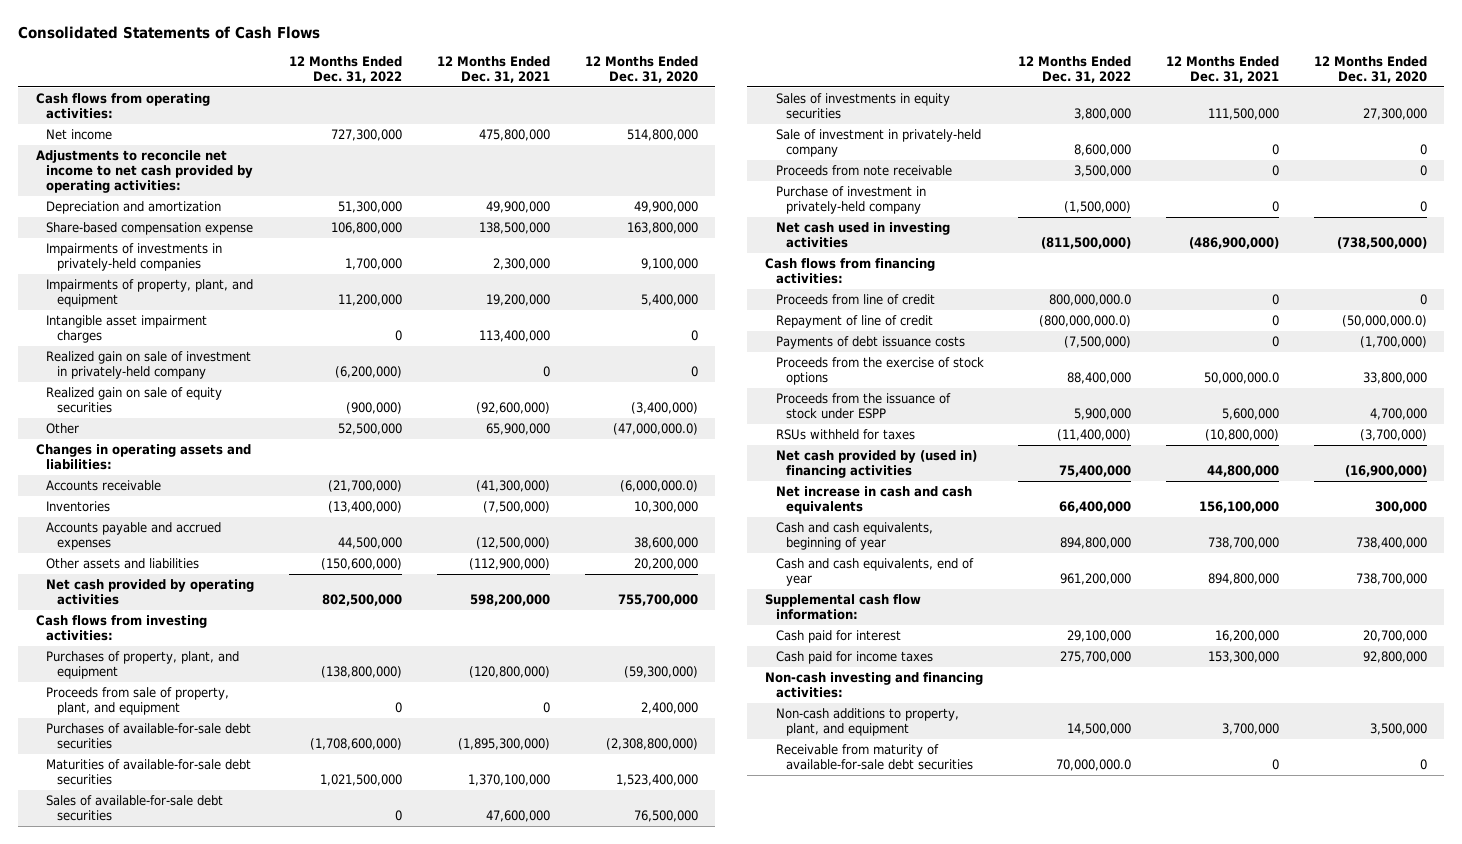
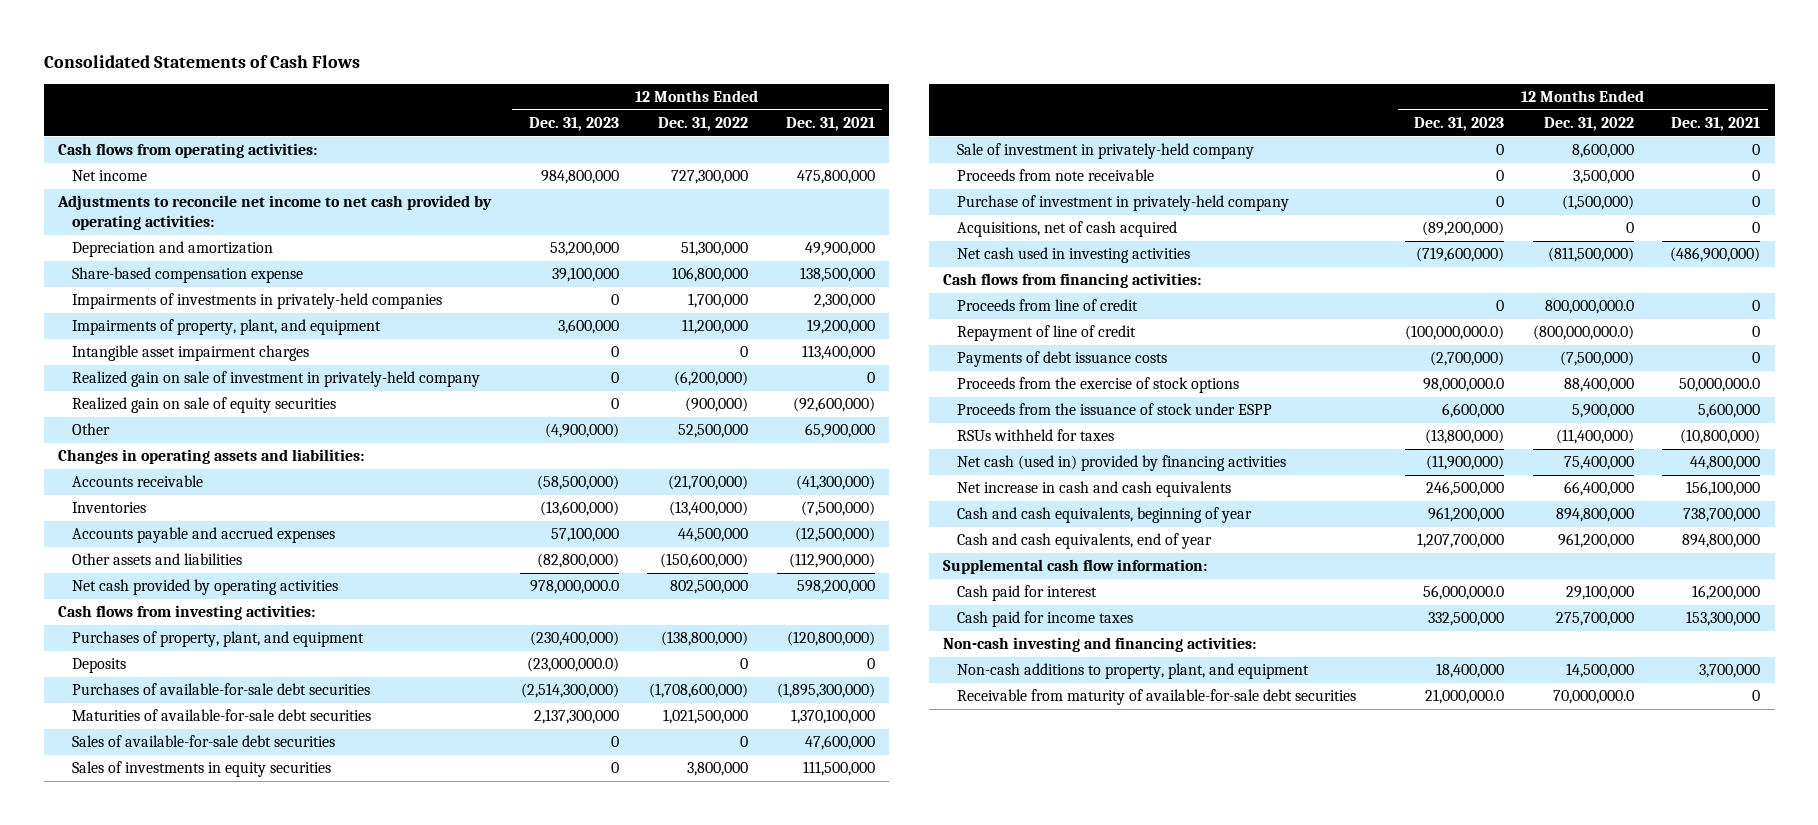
[584,55,698,83] 12 Months Ended Dec. 31, 2020 -> none
none -> [528,116,619,131] Dec. 31, 2023
[46,687,230,716] Proceeds from sale of property, plant, and equipment -> none
none -> [72,658,127,674] Deposits
none -> [957,221,1178,238] Acquisitions, net of cash acquired
[775,450,977,479] Net cash provided by (used in) financing activities -> [957,455,1287,472] Net cash (used in) provided by financing activities

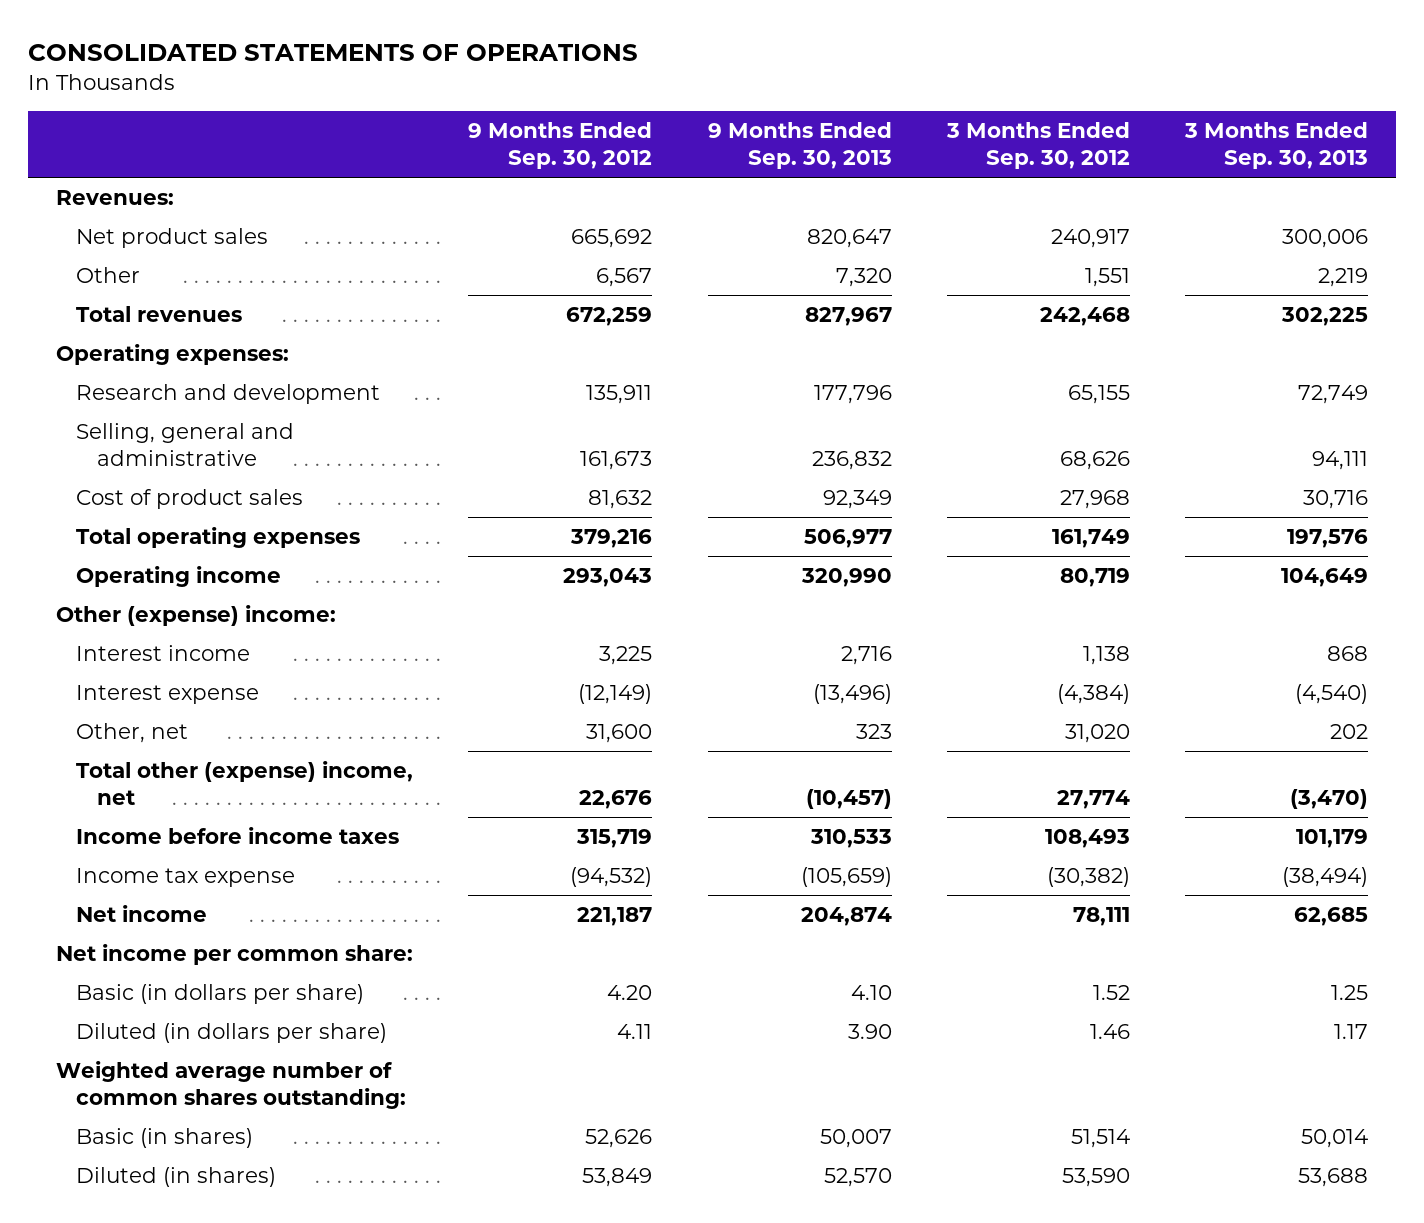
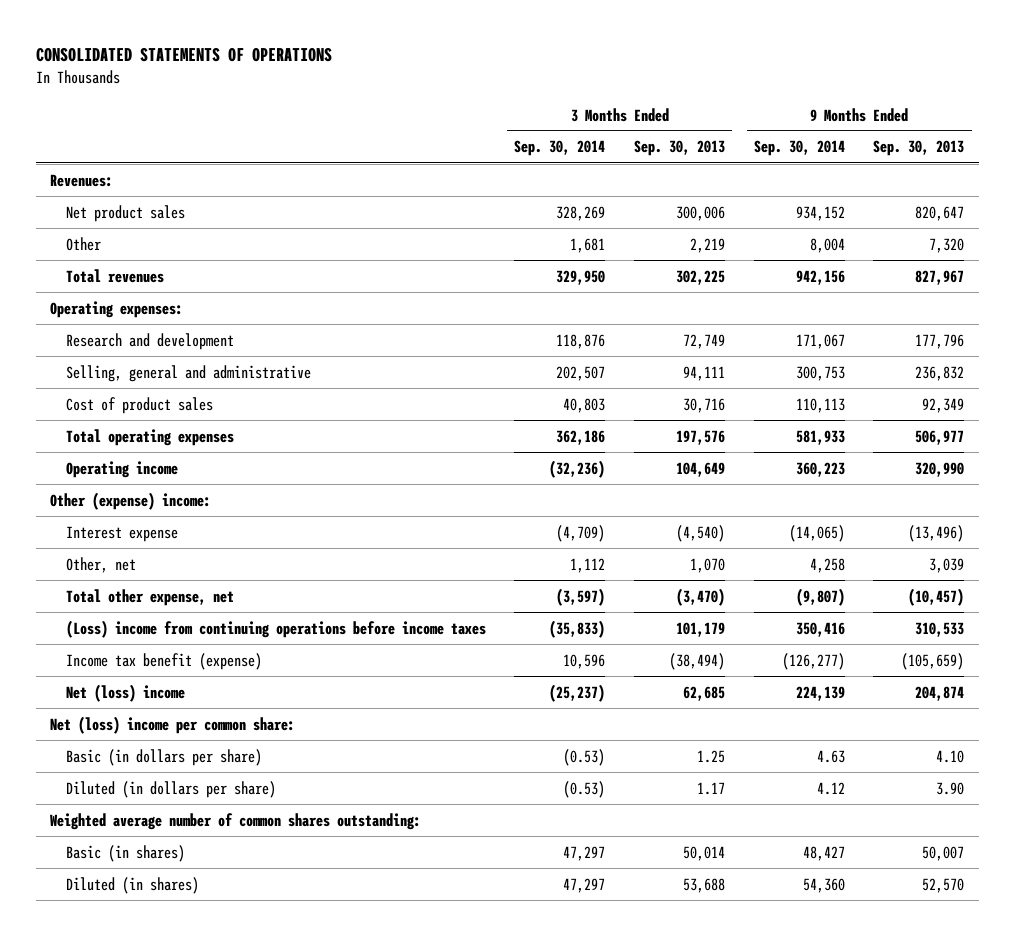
[468,122,653,170] 9 Months Ended Sep. 30, 2012 -> none
[945,122,1130,170] 3 Months Ended Sep. 30, 2012 -> none
none -> [514,140,606,157] Sep. 30, 2014
none -> [753,140,845,157] Sep. 30, 2014
[76,645,251,662] Interest income -> none
[855,724,892,740] 323 -> [929,557,965,573] 3,039
[1329,724,1368,740] 202 -> [690,557,726,573] 1,070
[76,761,414,805] Total other (expense) income, net -> [65,588,234,606] Total other expense, net
[76,827,400,845] Income before income taxes -> [65,619,486,638] (Loss) income from continuing operations before income taxes
[76,868,296,888] Income tax expense -> [65,652,262,670] Income tax benefit (expense)
[76,905,208,923] Net income -> [65,683,185,702] Net (loss) income
[55,944,413,966] Net income per common share: -> [50,715,296,734] Net (loss) income per common share:

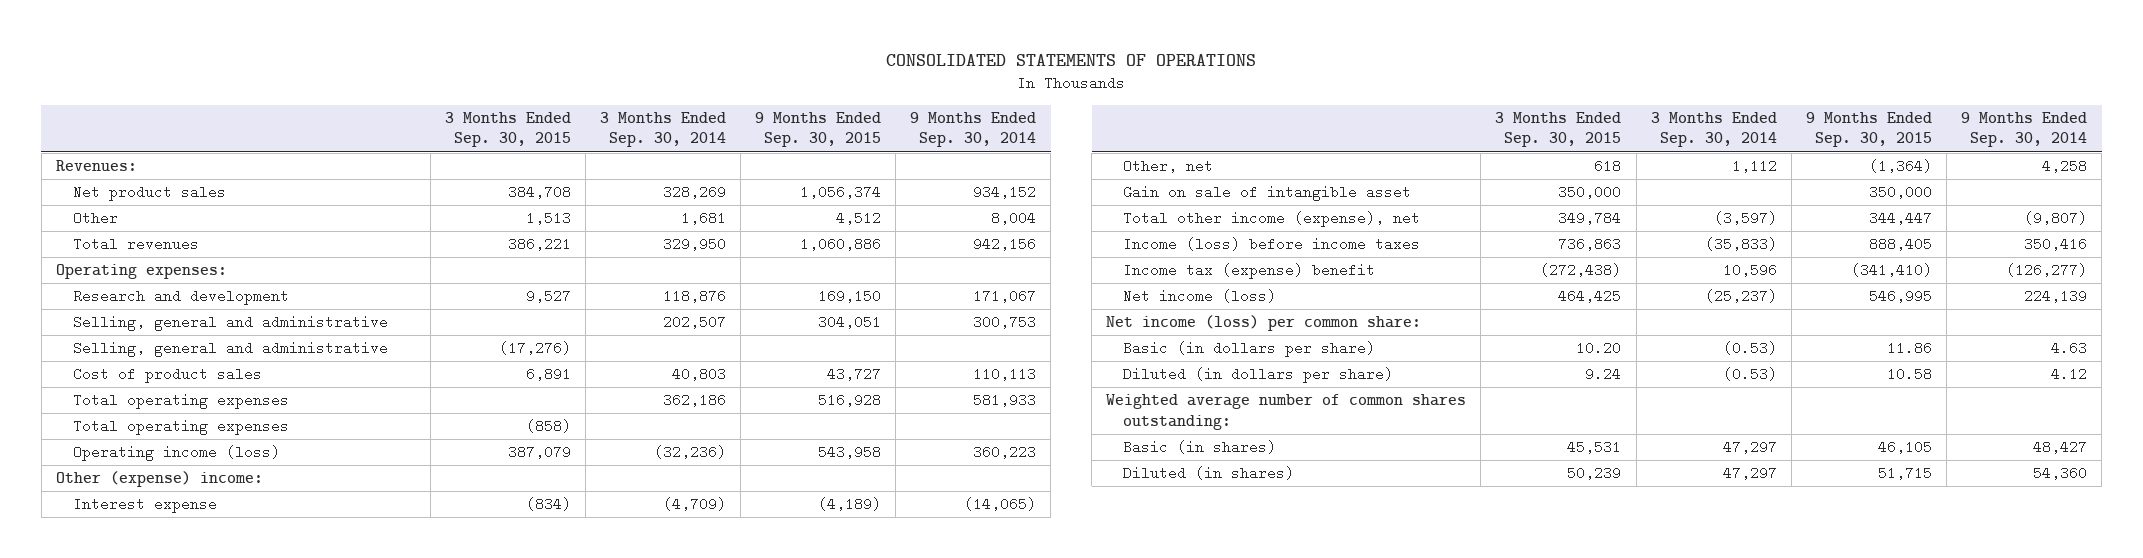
[634,140,726,157] Sep. 30, 2013 -> none
[873,140,965,157] Sep. 30, 2013 -> none
none -> [444,111,571,148] 3 Months Ended Sep. 30, 2015
none -> [755,111,882,148] 9 Months Ended Sep. 30, 2015
none -> [72,341,388,358] Selling, general and administrative
none -> [72,419,289,436] Total operating expenses
[65,460,178,478] Operating income -> [72,445,280,462] Operating income (loss)
none -> [1123,185,1412,202] Gain on sale of intangible asset
[65,588,234,606] Total other expense, net -> [1123,211,1421,228] Total other income (expense), net
[65,619,486,638] (Loss) income from continuing operations before income taxes -> [1123,237,1421,252] Income (loss) before income taxes
[65,652,262,670] Income tax benefit (expense) -> [1123,263,1376,280] Income tax (expense) benefit
[65,683,185,702] Net (loss) income -> [1123,289,1277,304] Net income (loss)
[50,715,296,734] Net (loss) income per common share: -> [1106,315,1422,332] Net income (loss) per common share:

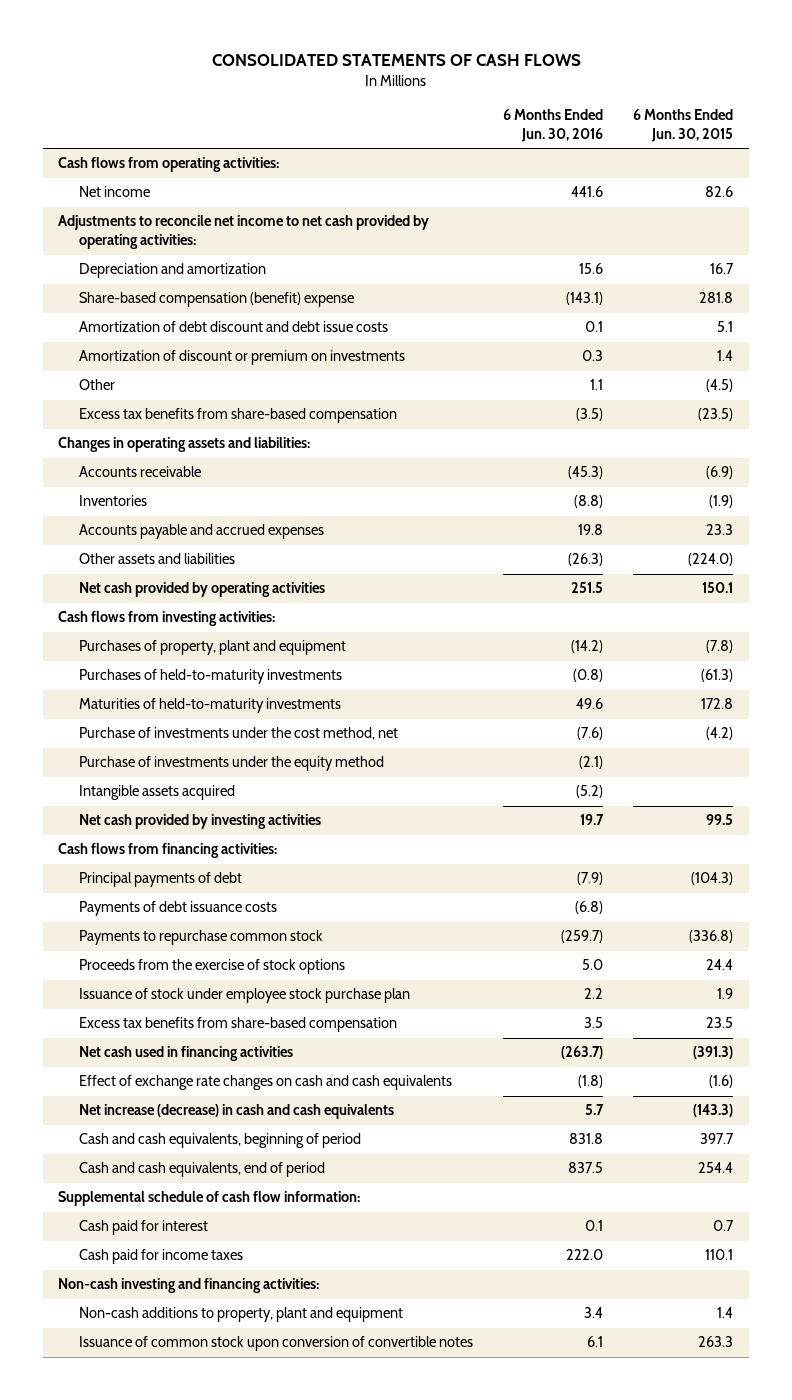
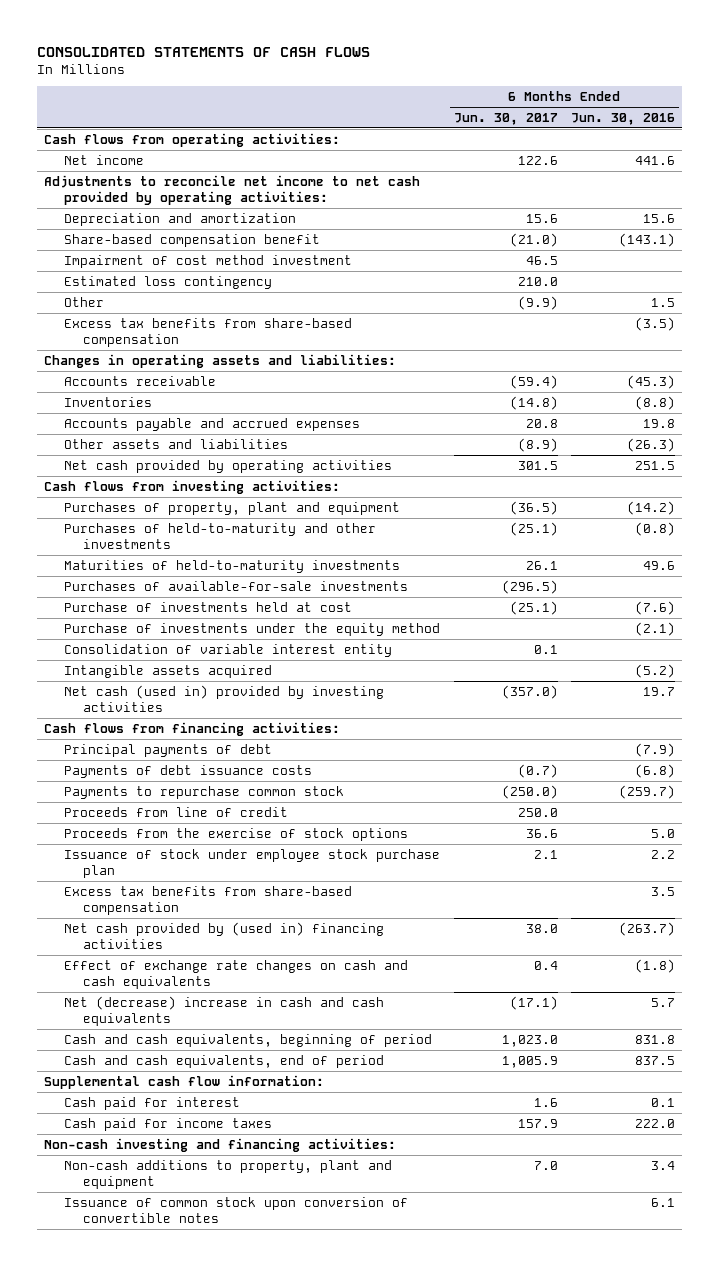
[633,109,734,143] 6 Months Ended Jun. 30, 2015 -> none
none -> [453,112,558,125] Jun. 30, 2017
[79,321,389,333] Amortization of debt discount and debt issue costs -> none
[79,350,406,366] Amortization of discount or premium on investments -> none
[79,292,355,308] Share-based compensation (benefit) expense -> [63,233,320,247] Share-based compensation benefit
none -> [63,254,352,268] Impairment of cost method investment
none -> [63,275,272,289] Estimated loss contingency
[590,379,604,391] 1.1 -> [651,297,676,307] 1.5
[79,669,343,685] Purchases of held-to-maturity investments -> [63,522,376,549] Purchases of held-to-maturity and other investments
[79,727,399,741] Purchase of investments under the cost method, net -> none
none -> [63,580,408,591] Purchases of available-for-sale investments
none -> [63,601,352,612] Purchase of investments held at cost
none -> [63,643,392,657] Consolidation of variable interest entity
[79,814,322,830] Net cash provided by investing activities -> [63,684,384,712] Net cash (used in) provided by investing activities
none -> [63,806,288,817] Proceeds from line of credit
[79,1046,294,1062] Net cash used in financing activities -> [63,921,384,949] Net cash provided by (used in) financing activities
[79,1104,395,1120] Net increase (decrease) in cash and cash equivalents -> [63,995,384,1026] Net (decrease) increase in cash and cash equivalents
[58,1191,361,1207] Supplemental schedule of cash flow information: -> [44,1074,325,1089] Supplemental cash flow information:

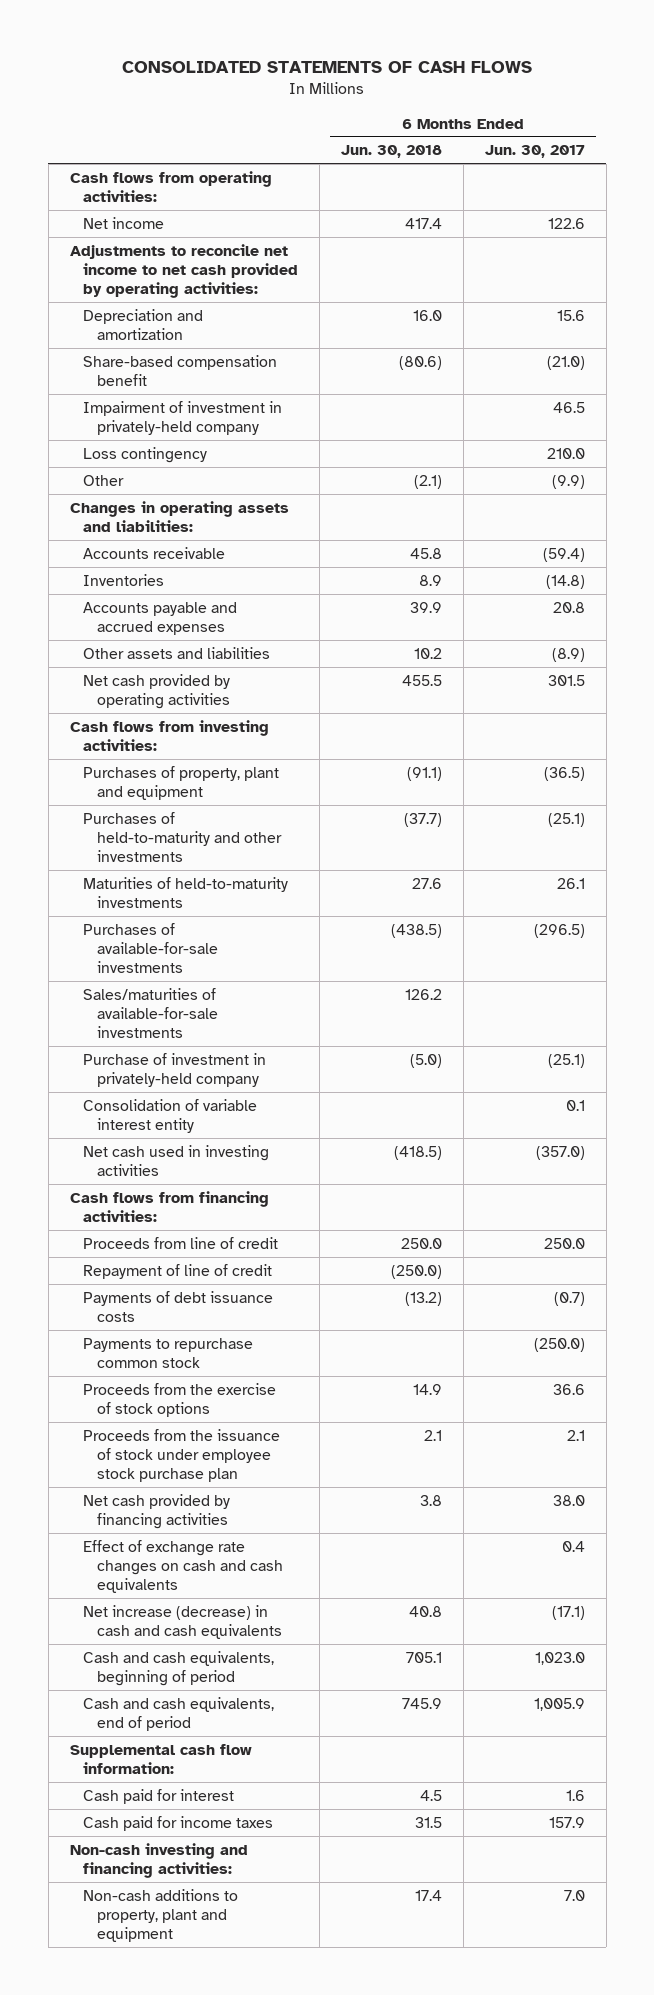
[571,112,676,125] Jun. 30, 2016 -> none
none -> [341,145,443,159] Jun. 30, 2018
[63,254,352,268] Impairment of cost method investment -> [83,400,283,436] Impairment of investment in privately-held company
[63,275,272,289] Estimated loss contingency -> [83,446,208,463] Loss contingency
[63,317,352,347] Excess tax benefits from share-based compensation -> none
[63,622,440,636] Purchase of investments under the equity method -> none
none -> [83,987,218,1039] Sales/maturities of available-for-sale investments
[63,601,352,612] Purchase of investments held at cost -> [83,1052,267,1088] Purchase of investment in privately-held company
[63,664,272,678] Intangible assets acquired -> none
[63,684,384,712] Net cash (used in) provided by investing activities -> [83,1144,270,1177] Net cash used in investing activities
[63,743,272,757] Principal payments of debt -> none
[63,806,288,817] Proceeds from line of credit -> [83,1236,279,1249] Proceeds from line of credit
none -> [83,1263,273,1279] Repayment of line of credit
[63,885,352,915] Excess tax benefits from share-based compensation -> none
[63,848,440,878] Issuance of stock under employee stock purchase plan -> [83,1428,281,1483] Proceeds from the issuance of stock under employee stock purchase plan
[63,921,384,949] Net cash provided by (used in) financing activities -> [83,1493,231,1530] Net cash provided by financing activities
[63,995,384,1026] Net (decrease) increase in cash and cash equivalents -> [83,1604,282,1640] Net increase (decrease) in cash and cash equivalents
[63,1196,408,1223] Issuance of common stock upon conversion of convertible notes -> none

